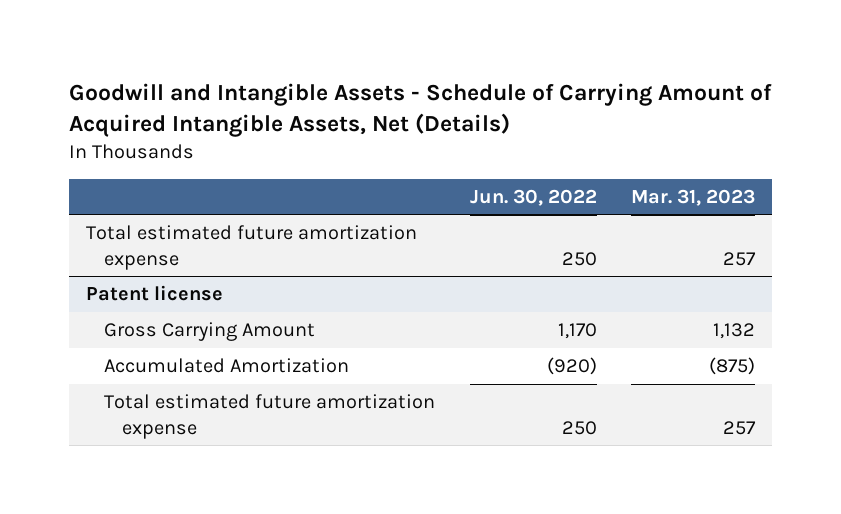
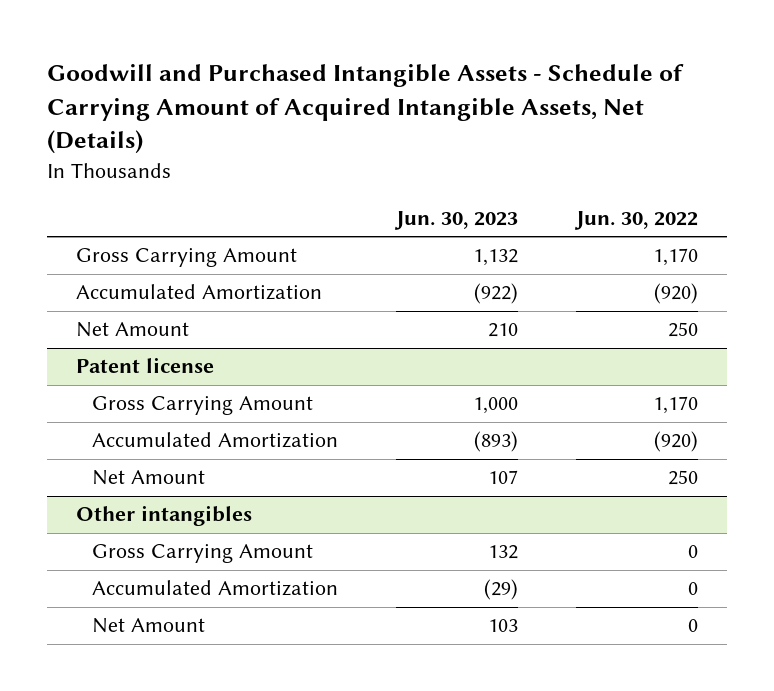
[69,83,773,138] Goodwill and Intangible Assets - Schedule of Carrying Amount of Acquired Intangible Assets, Net (Details) -> [47,63,685,155] Goodwill and Purchased Intangible Assets - Schedule of Carrying Amount of Acquired Intangible Assets, Net (Details)
[630,188,755,206] Mar. 31, 2023 -> none
none -> [393,210,518,230] Jun. 30, 2023
none -> [76,248,298,268] Gross Carrying Amount
none -> [76,284,323,301] Accumulated Amortization
[86,225,418,270] Total estimated future amortization expense -> [76,322,190,338] Net Amount
[104,394,436,439] Total estimated future amortization expense -> [91,470,205,486] Net Amount
none -> [76,505,253,527] Other intangibles
none -> [91,544,313,564] Gross Carrying Amount
none -> [91,580,338,597] Accumulated Amortization
none -> [91,618,205,634] Net Amount

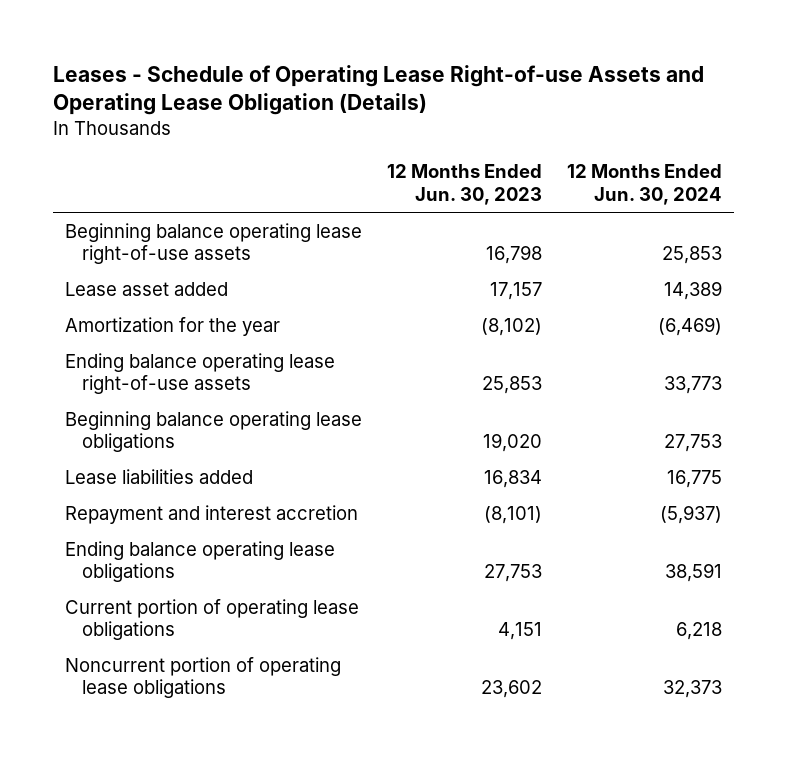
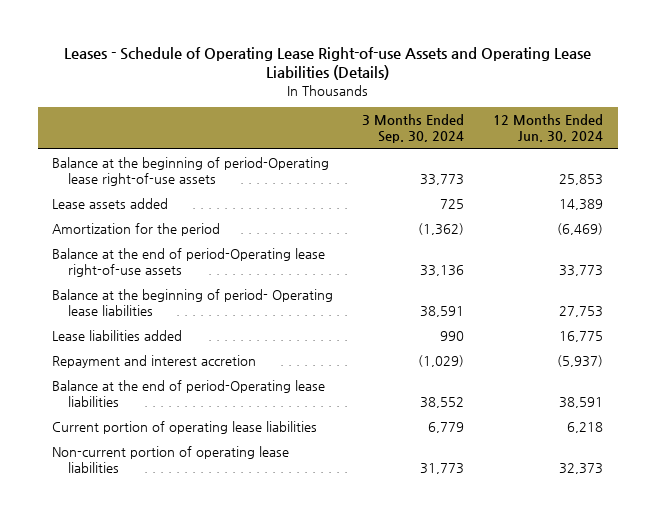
[52,64,704,116] Leases - Schedule of Operating Lease Right-of-use Assets and Operating Lease Obligation (Details) -> [63,46,591,81] Leases - Schedule of Operating Lease Right-of-use Assets and Operating Lease Liabilities (Details)
[386,164,542,206] 12 Months Ended Jun. 30, 2023 -> none
none -> [362,114,465,144] 3 Months Ended Sep. 30, 2024
[65,222,363,265] Beginning balance operating lease right-of-use assets -> [52,157,330,186] Balance at the beginning of period-Operating lease right-of-use assets
[65,281,229,296] Lease asset added -> [52,198,169,210] Lease assets added
[65,316,281,336] Amortization for the year -> [52,223,221,237] Amortization for the period
[65,352,336,395] Ending balance operating lease right-of-use assets -> [52,248,326,277] Balance at the end of period-Operating lease right-of-use assets
[65,410,363,453] Beginning balance operating lease obligations -> [52,289,334,316] Balance at the beginning of period- Operating lease liabilities
[65,540,336,583] Ending balance operating lease obligations -> [52,380,326,407] Balance at the end of period-Operating lease liabilities
[65,598,360,641] Current portion of operating lease obligations -> [52,421,318,435] Current portion of operating lease liabilities
[65,656,342,699] Noncurrent portion of operating lease obligations -> [52,446,290,473] Non-current portion of operating lease liabilities

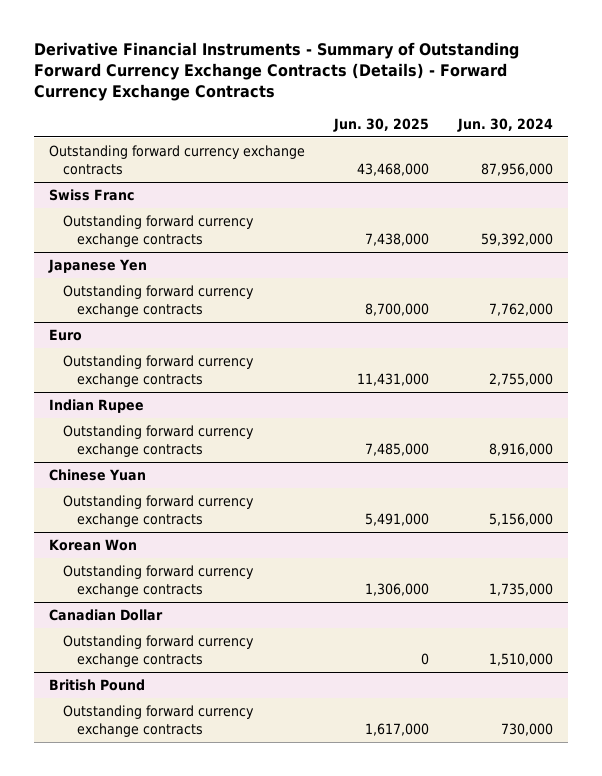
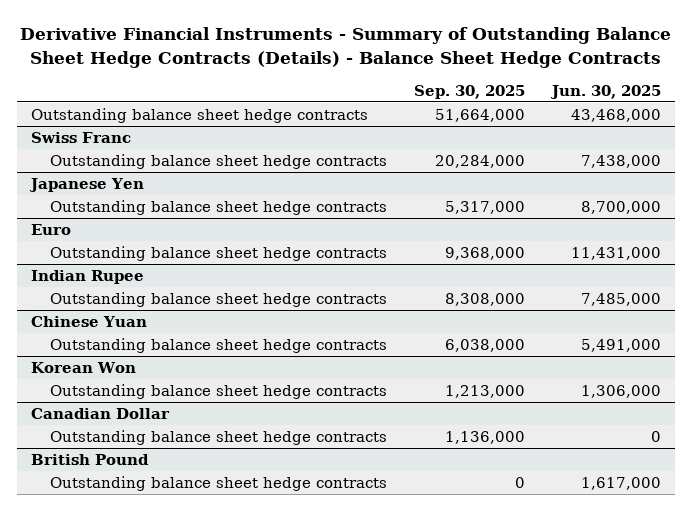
[34,42,520,101] Derivative Financial Instruments - Summary of Outstanding Forward Currency Exchange Contracts (Details) - Forward Currency Exchange Contracts -> [19,27,671,68] Derivative Financial Instruments - Summary of Outstanding Balance Sheet Hedge Contracts (Details) - Balance Sheet Hedge Contracts
[456,117,553,132] Jun. 30, 2024 -> none
none -> [413,84,525,99] Sep. 30, 2025
[48,145,305,175] Outstanding forward currency exchange contracts -> [30,108,368,124] Outstanding balance sheet hedge contracts
[62,215,254,247] Outstanding forward currency exchange contracts -> [49,154,387,170] Outstanding balance sheet hedge contracts
[62,285,254,317] Outstanding forward currency exchange contracts -> [49,200,387,216] Outstanding balance sheet hedge contracts
[62,355,254,387] Outstanding forward currency exchange contracts -> [49,246,387,262] Outstanding balance sheet hedge contracts
[62,425,254,457] Outstanding forward currency exchange contracts -> [49,292,387,308] Outstanding balance sheet hedge contracts
[62,495,254,527] Outstanding forward currency exchange contracts -> [49,338,387,354] Outstanding balance sheet hedge contracts
[62,565,254,597] Outstanding forward currency exchange contracts -> [49,384,387,400] Outstanding balance sheet hedge contracts
[62,635,254,667] Outstanding forward currency exchange contracts -> [49,430,387,446] Outstanding balance sheet hedge contracts
[62,705,254,737] Outstanding forward currency exchange contracts -> [49,476,387,492] Outstanding balance sheet hedge contracts

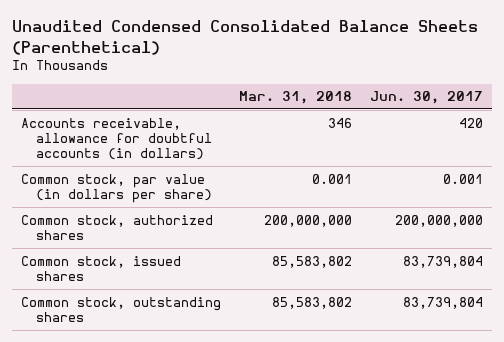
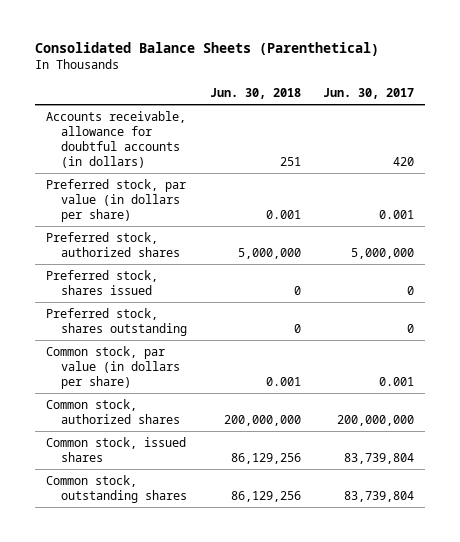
[12,20,479,55] Unaudited Condensed Consolidated Balance Sheets (Parenthetical) -> [34,41,379,56] Consolidated Balance Sheets (Parenthetical)
[238,91,352,105] Mar. 31, 2018 -> none
none -> [209,87,301,99] Jun. 30, 2018
none -> [45,179,186,222] Preferred stock, par value (in dollars per share)
none -> [45,232,181,257] Preferred stock, authorized shares
none -> [45,270,158,295] Preferred stock, shares issued
none -> [45,308,188,336] Preferred stock, shares outstanding

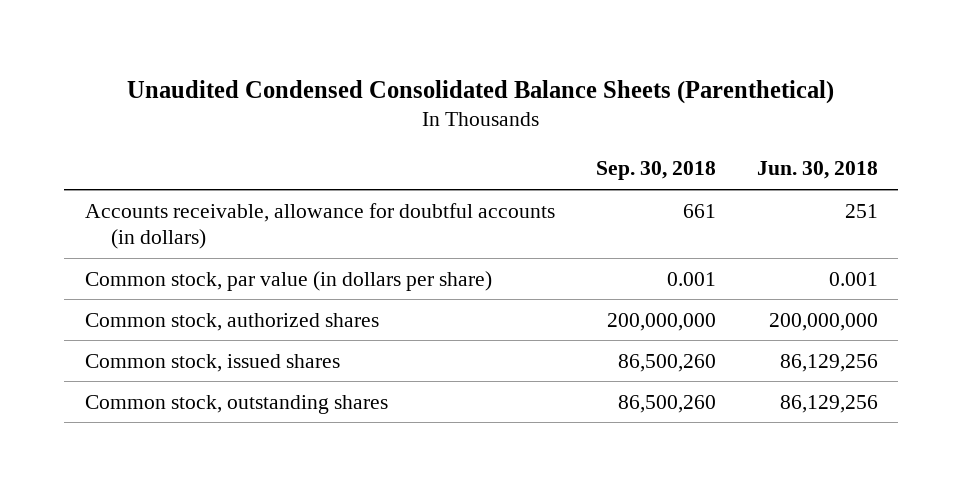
[34,41,379,56] Consolidated Balance Sheets (Parenthetical) -> [127,79,835,104] Unaudited Condensed Consolidated Balance Sheets (Parenthetical)
[323,87,415,99] Jun. 30, 2017 -> none
none -> [595,161,716,181] Sep. 30, 2018
[45,179,186,222] Preferred stock, par value (in dollars per share) -> none
[45,232,181,257] Preferred stock, authorized shares -> none
[45,270,158,295] Preferred stock, shares issued -> none
[45,308,188,336] Preferred stock, shares outstanding -> none

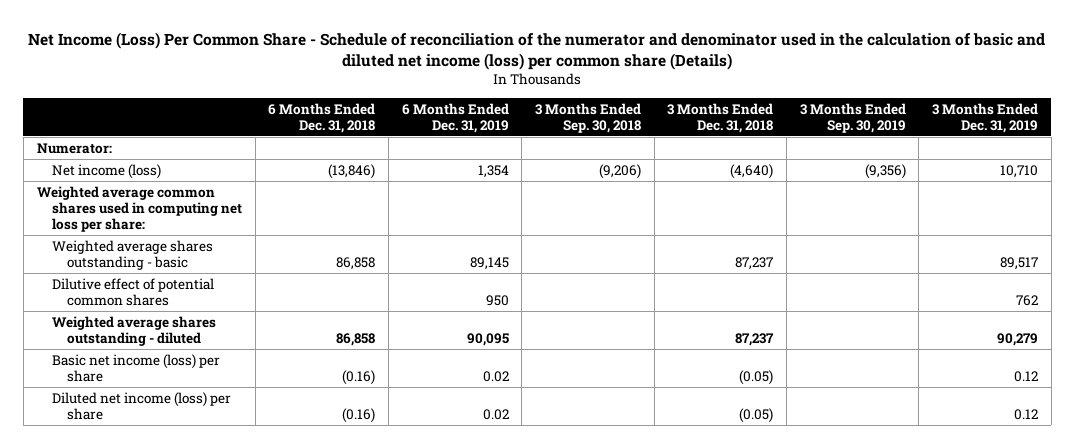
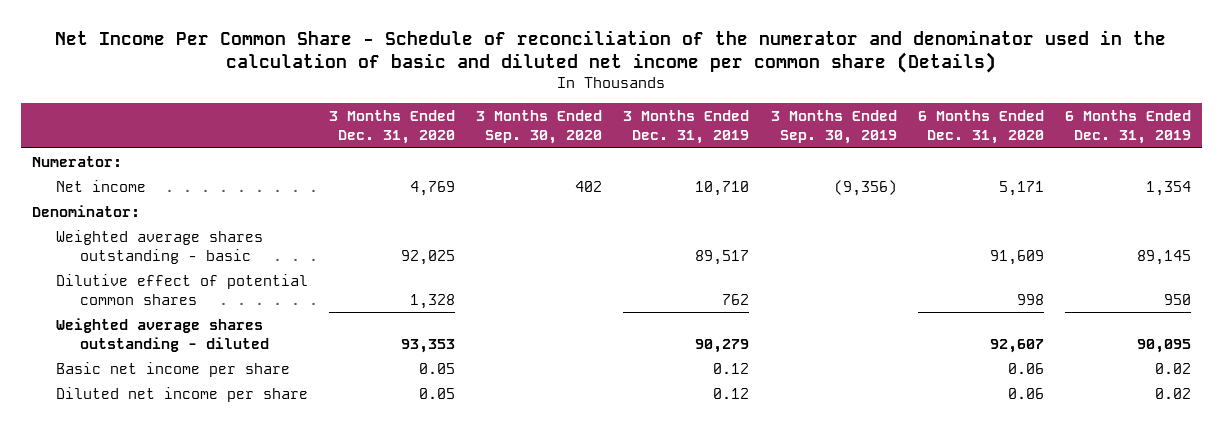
[28,31,1046,70] Net Income (Loss) Per Common Share - Schedule of reconciliation of the numerator and denominator used in the calculation of basic and diluted net income (loss) per common share (Details) -> [55,29,1167,74] Net Income Per Common Share - Schedule of reconciliation of the numerator and denominator used in the calculation of basic and diluted net income per common share (Details)
[268,102,376,133] 6 Months Ended Dec. 31, 2018 -> none
[534,102,641,133] 3 Months Ended Sep. 30, 2018 -> none
[667,102,774,133] 3 Months Ended Dec. 31, 2018 -> none
none -> [328,110,455,145] 3 Months Ended Dec. 31, 2020
none -> [476,110,603,145] 3 Months Ended Sep. 30, 2020
none -> [917,110,1044,145] 6 Months Ended Dec. 31, 2020
[51,163,161,179] Net income (loss) -> [55,179,146,192] Net income
[36,185,242,232] Weighted average common shares used in computing net loss per share: -> [31,204,140,217] Denominator:
[51,353,220,382] Basic net income (loss) per share -> [55,361,290,377] Basic net income per share
[51,391,231,420] Diluted net income (loss) per share -> [55,386,308,402] Diluted net income per share

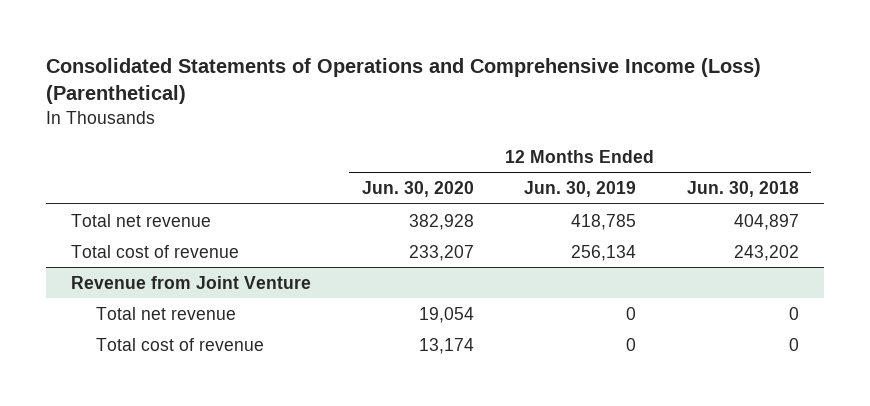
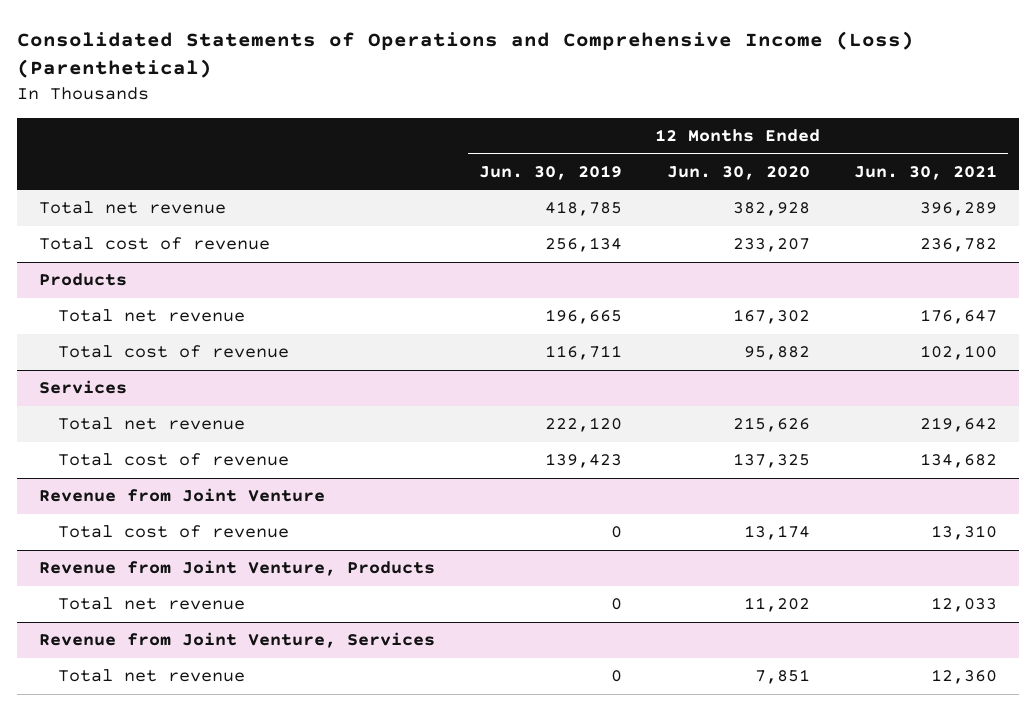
[686,181,799,198] Jun. 30, 2018 -> none
none -> [853,164,997,180] Jun. 30, 2021
none -> [39,273,128,287] Products
none -> [57,309,245,323] Total net revenue
none -> [57,345,289,359] Total cost of revenue
none -> [39,380,128,395] Services
none -> [57,417,245,431] Total net revenue
none -> [57,453,289,467] Total cost of revenue
[96,306,237,320] Total net revenue -> none
none -> [39,560,436,577] Revenue from Joint Venture, Products
none -> [57,597,245,611] Total net revenue
none -> [39,632,436,649] Revenue from Joint Venture, Services
none -> [57,669,245,683] Total net revenue

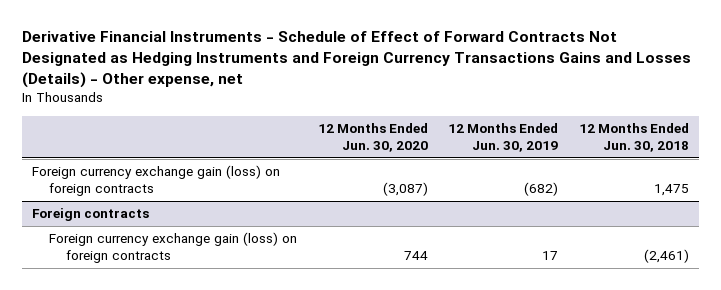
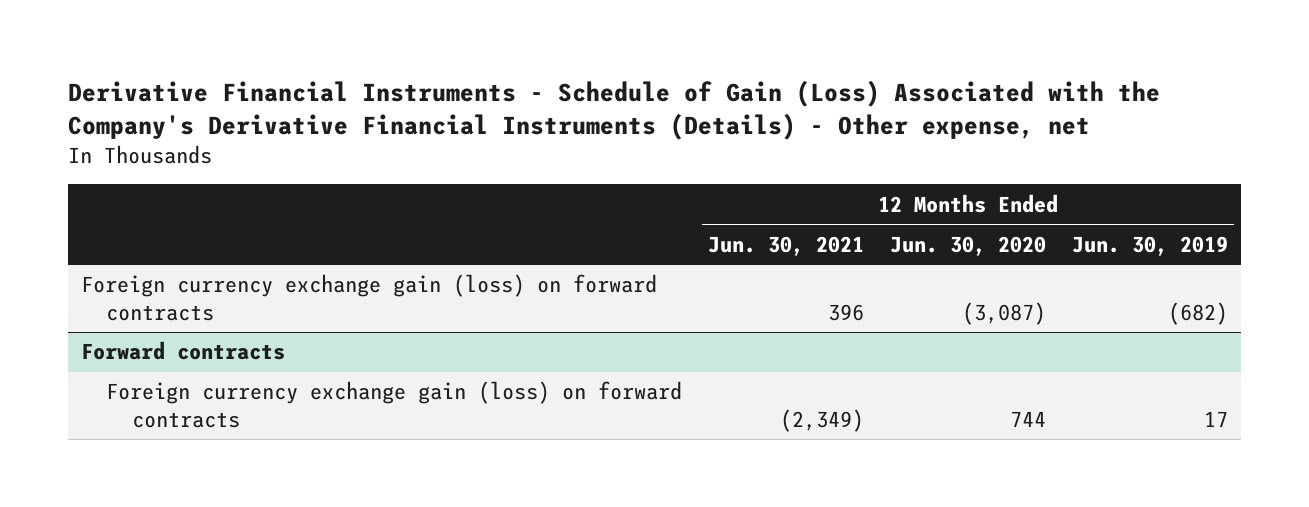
[21,31,691,89] Derivative Financial Instruments - Schedule of Effect of Forward Contracts Not Designated as Hedging Instruments and Foreign Currency Transactions Gains and Losses (Details) - Other expense, net -> [67,80,1160,141] Derivative Financial Instruments - Schedule of Gain (Loss) Associated with the Company's Derivative Financial Instruments (Details) - Other expense, net
[579,123,690,152] 12 Months Ended Jun. 30, 2018 -> none
none -> [708,235,865,256] Jun. 30, 2021
[31,165,280,196] Foreign currency exchange gain (loss) on foreign contracts -> [80,274,657,321] Foreign currency exchange gain (loss) on forward contracts
[31,208,149,222] Foreign contracts -> [80,341,285,361] Forward contracts
[49,232,298,263] Foreign currency exchange gain (loss) on foreign contracts -> [106,381,683,428] Foreign currency exchange gain (loss) on forward contracts

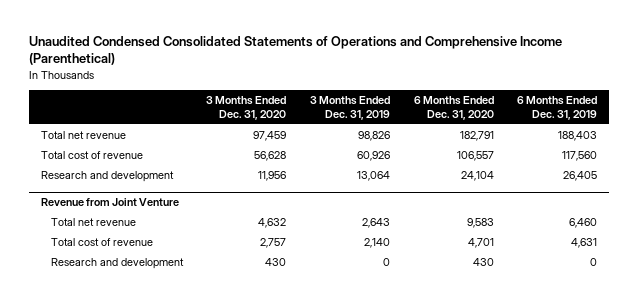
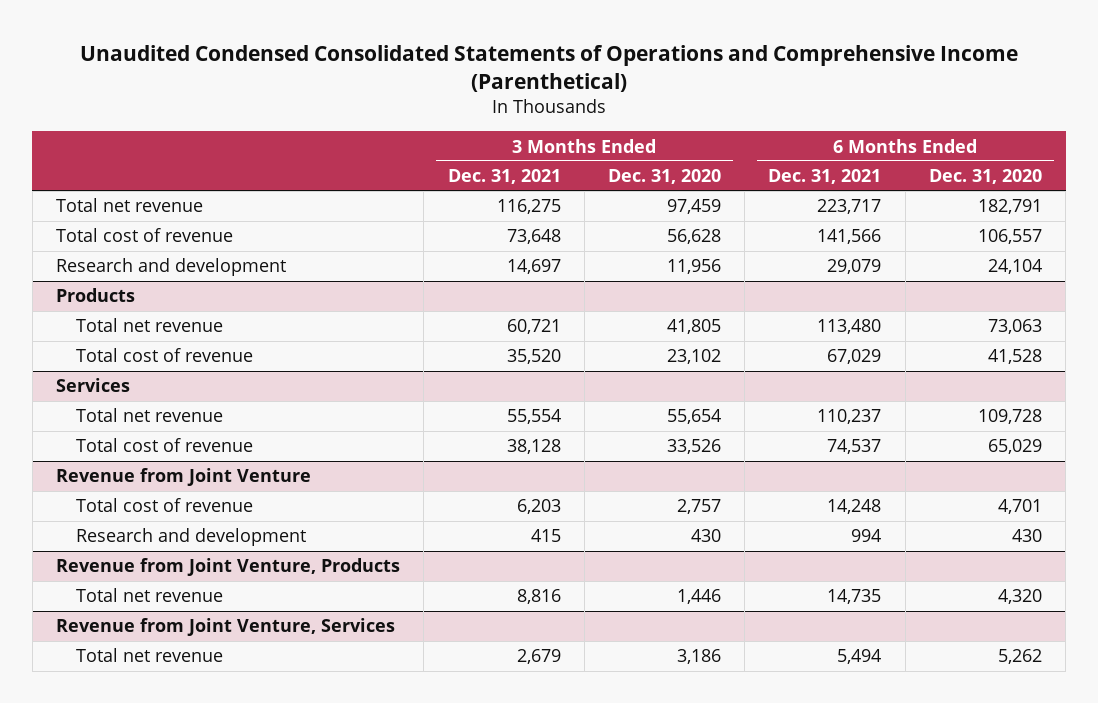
[309,95,390,121] 3 Months Ended Dec. 31, 2019 -> none
[517,95,598,121] 6 Months Ended Dec. 31, 2019 -> none
none -> [447,169,561,185] Dec. 31, 2021
none -> [768,169,882,185] Dec. 31, 2021
none -> [56,288,136,303] Products
none -> [75,318,223,333] Total net revenue
none -> [75,348,253,363] Total cost of revenue
none -> [56,378,131,393] Services
none -> [75,408,223,423] Total net revenue
none -> [75,438,253,453] Total cost of revenue
[50,217,136,226] Total net revenue -> none
none -> [56,558,401,577] Revenue from Joint Venture, Products
none -> [75,588,223,603] Total net revenue
none -> [56,618,396,637] Revenue from Joint Venture, Services
none -> [75,648,223,663] Total net revenue

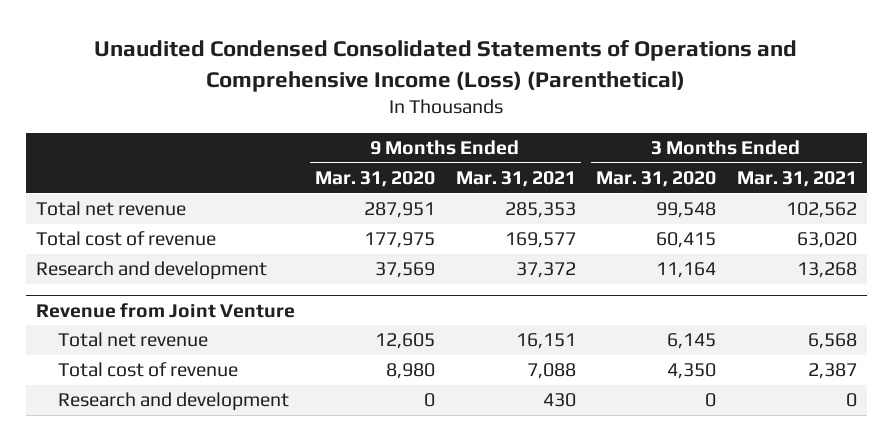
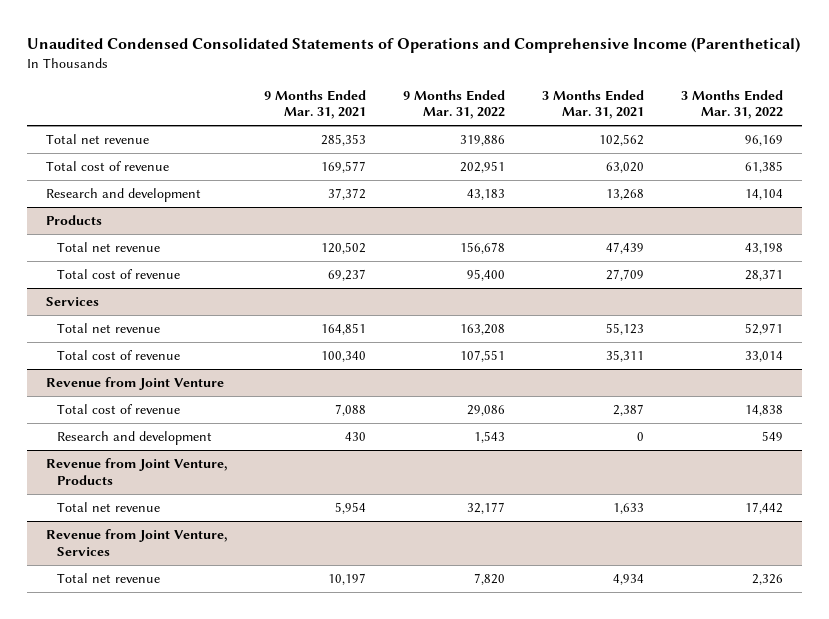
[94,40,798,92] Unaudited Condensed Consolidated Statements of Operations and Comprehensive Income (Loss) (Parenthetical) -> [27,36,801,53] Unaudited Condensed Consolidated Statements of Operations and Comprehensive Income (Parenthetical)
[315,171,436,188] Mar. 31, 2020 -> none
[596,171,717,188] Mar. 31, 2020 -> none
none -> [403,89,506,120] 9 Months Ended Mar. 31, 2022
none -> [681,89,784,120] 3 Months Ended Mar. 31, 2022
none -> [45,215,102,226] Products
none -> [57,242,161,253] Total net revenue
none -> [57,269,181,280] Total cost of revenue
none -> [45,297,99,307] Services
none -> [57,323,161,334] Total net revenue
none -> [57,350,181,361] Total cost of revenue
[58,332,209,348] Total net revenue -> none
none -> [45,458,227,485] Revenue from Joint Venture, Products
none -> [57,502,161,513] Total net revenue
none -> [45,529,227,556] Revenue from Joint Venture, Services
none -> [57,573,161,584] Total net revenue

